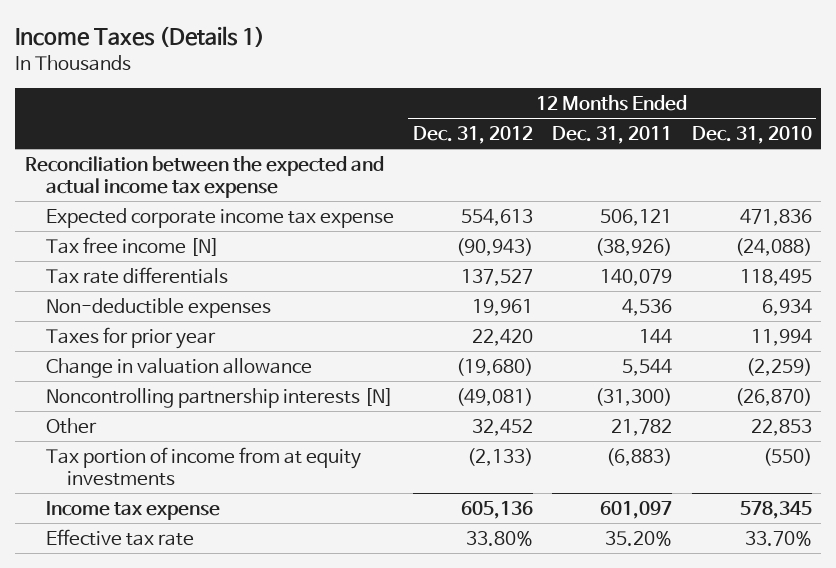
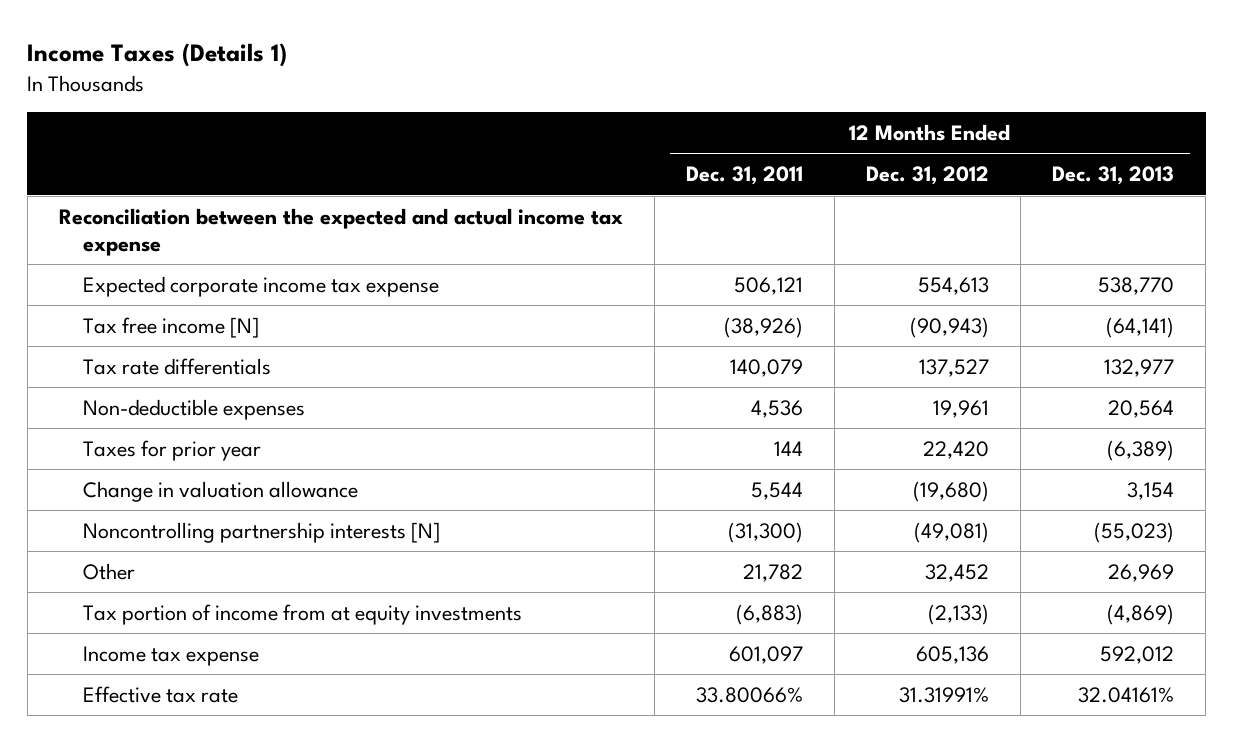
[691,126,812,145] Dec. 31, 2010 -> none
none -> [1052,166,1175,186] Dec. 31, 2013
[466,530,534,546] 33.80% -> [898,686,989,703] 31.31991%
[605,530,673,546] 35.20% -> [695,686,803,703] 33.80066%

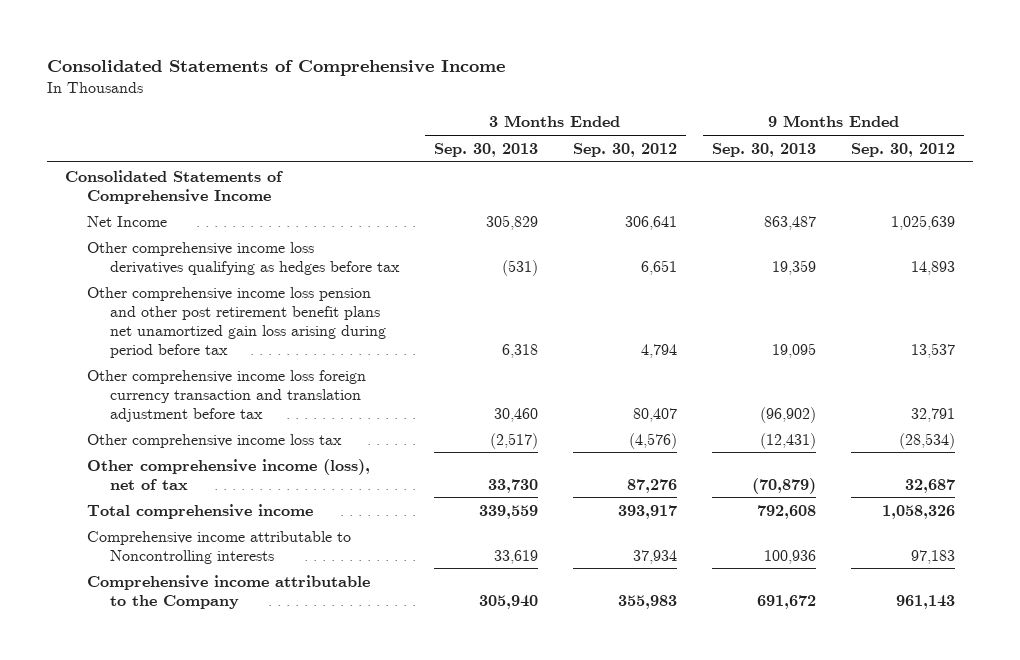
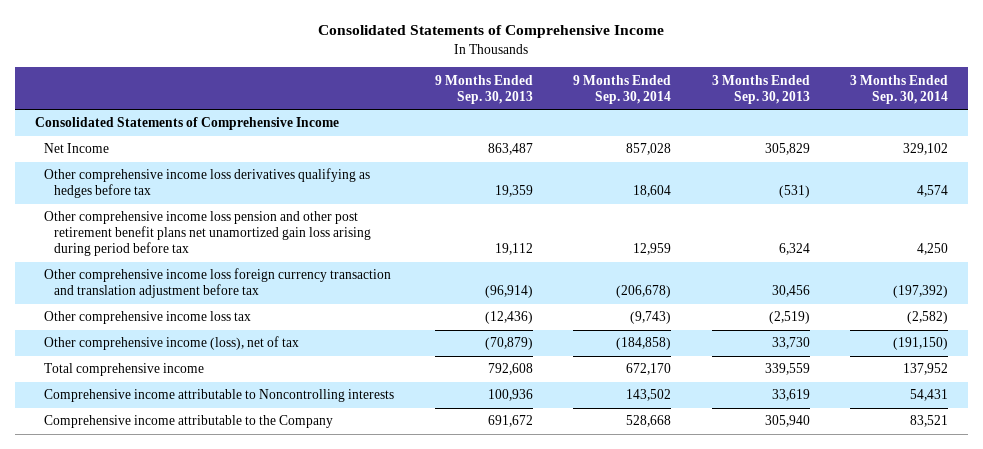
[572,142,677,157] Sep. 30, 2012 -> none
[851,142,956,157] Sep. 30, 2012 -> none
none -> [573,74,672,104] 9 Months Ended Sep. 30, 2014
none -> [850,74,949,104] 3 Months Ended Sep. 30, 2014
[501,343,538,358] 6,318 -> [778,243,810,256] 6,324
[772,342,817,358] 19,095 -> [494,243,533,256] 19,112
[493,407,538,422] 30,460 -> [771,285,810,298] 30,456
[760,406,817,423] (96,902) -> [484,285,533,299] (96,914)
[489,432,538,449] (2,517) -> [768,311,810,325] (2,519)
[760,432,817,449] (12,431) -> [484,311,533,325] (12,436)

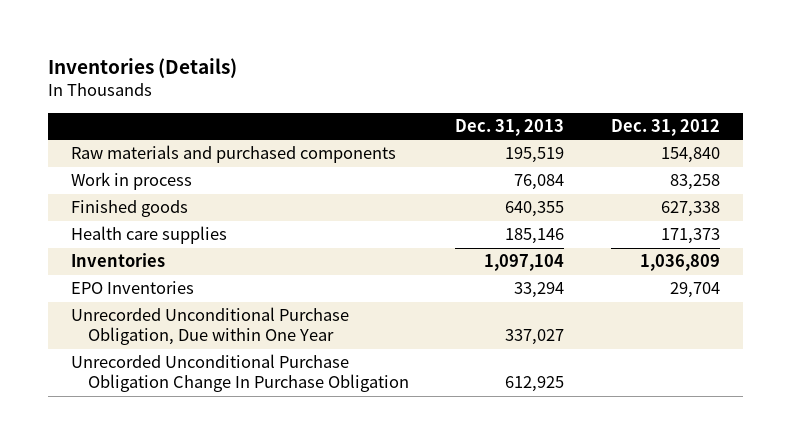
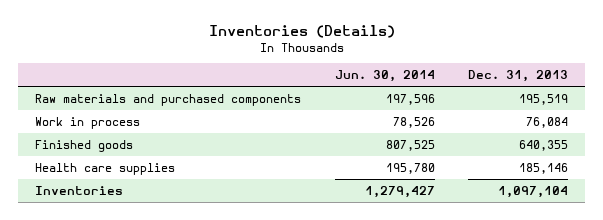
[610,119,720,137] Dec. 31, 2012 -> none
none -> [334,70,435,83] Jun. 30, 2014
[71,281,195,295] EPO Inventories -> none
[71,307,350,346] Unrecorded Unconditional Purchase Obligation, Due within One Year -> none
[71,354,409,393] Unrecorded Unconditional Purchase Obligation Change In Purchase Obligation -> none

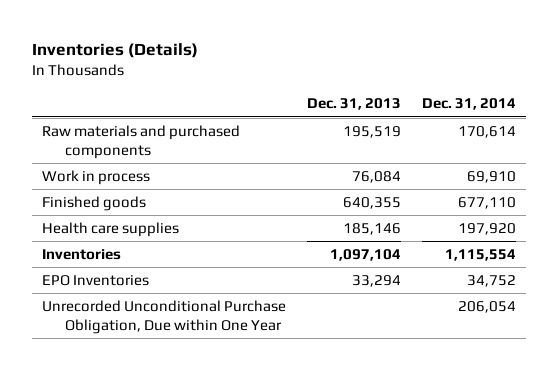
[334,70,435,83] Jun. 30, 2014 -> none
none -> [421,98,516,111] Dec. 31, 2014
none -> [42,275,150,287] EPO Inventories
none -> [42,300,287,334] Unrecorded Unconditional Purchase Obligation, Due within One Year

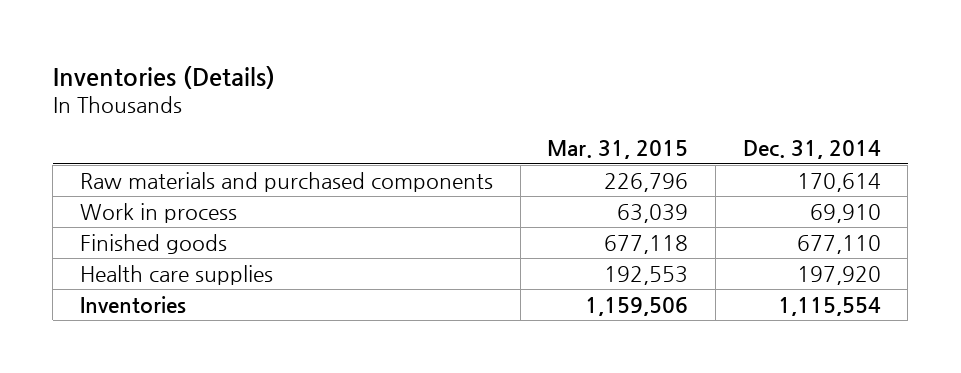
[307,98,402,111] Dec. 31, 2013 -> none
none -> [547,140,689,160] Mar. 31, 2015
[42,275,150,287] EPO Inventories -> none
[42,300,287,334] Unrecorded Unconditional Purchase Obligation, Due within One Year -> none

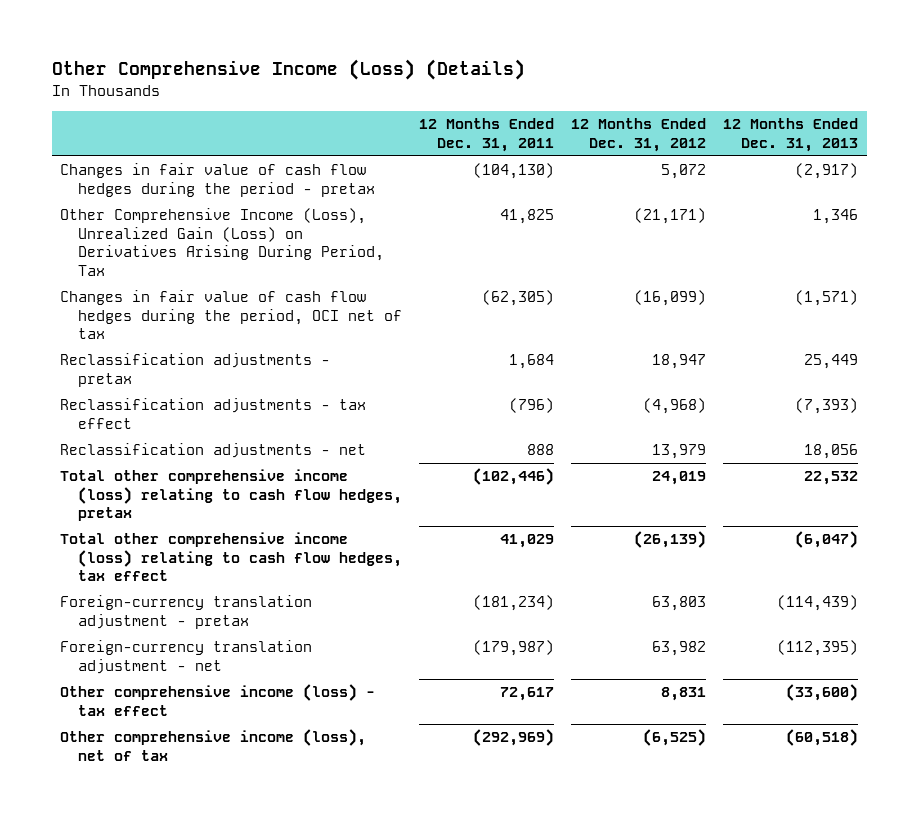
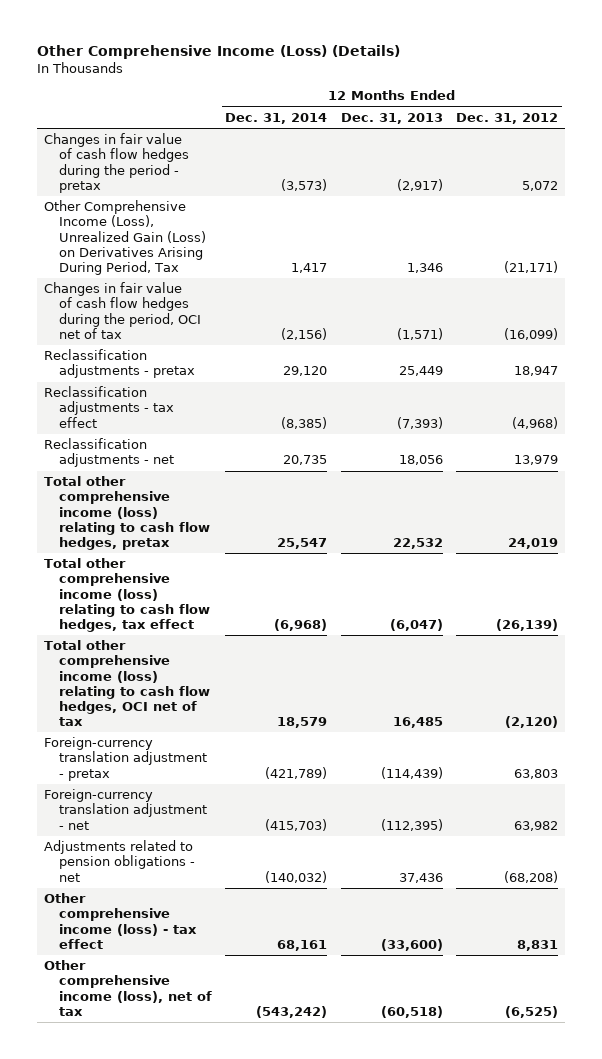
[419,118,555,152] 12 Months Ended Dec. 31, 2011 -> none
none -> [225,112,328,124] Dec. 31, 2014
none -> [43,640,210,727] Total other comprehensive income (loss) relating to cash flow hedges, OCI net of tax
none -> [43,840,195,882] Adjustments related to pension obligations - net

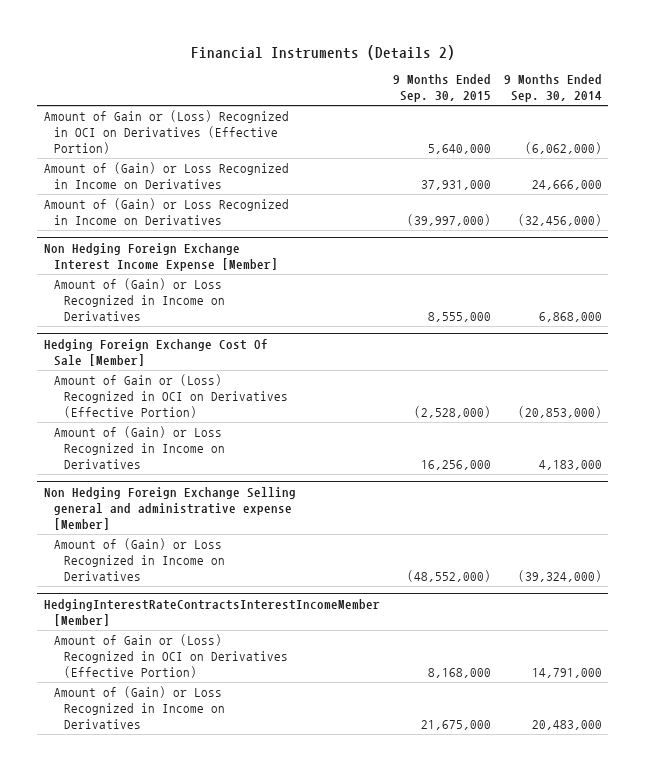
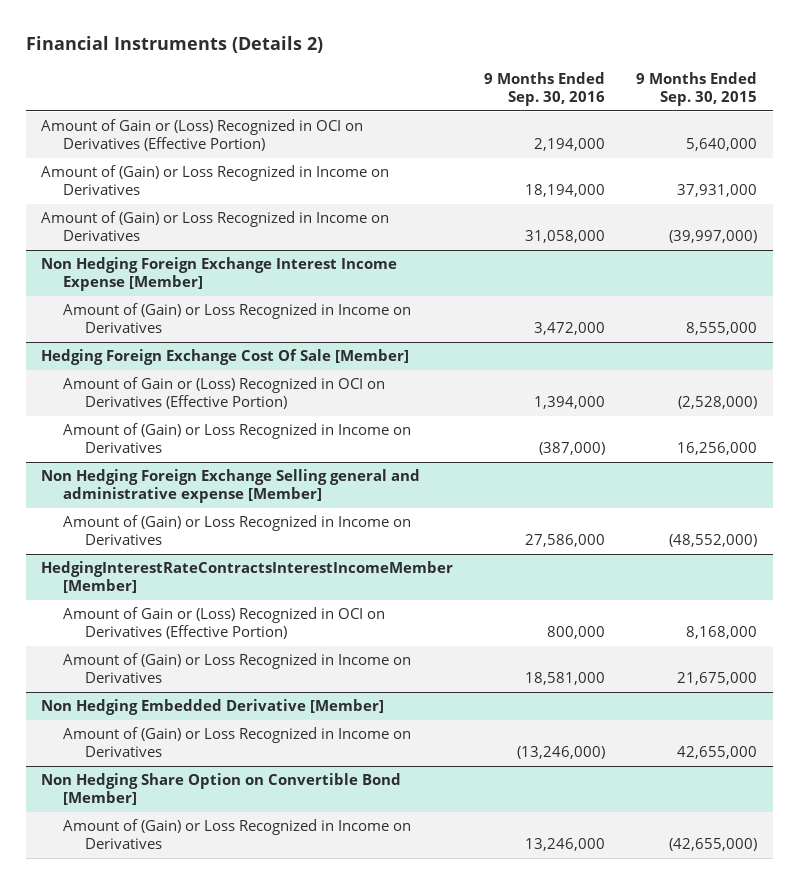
[503,74,602,103] 9 Months Ended Sep. 30, 2014 -> none
none -> [484,72,606,107] 9 Months Ended Sep. 30, 2016
none -> [41,699,385,716] Non Hedging Embedded Derivative [Member]
none -> [63,727,412,758] Amount of (Gain) or Loss Recognized in Income on Derivatives
none -> [41,773,402,806] Non Hedging Share Option on Convertible Bond [Member]
none -> [63,819,412,850] Amount of (Gain) or Loss Recognized in Income on Derivatives

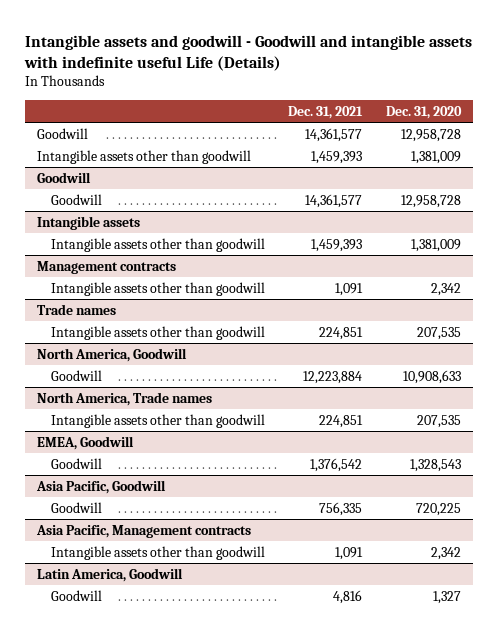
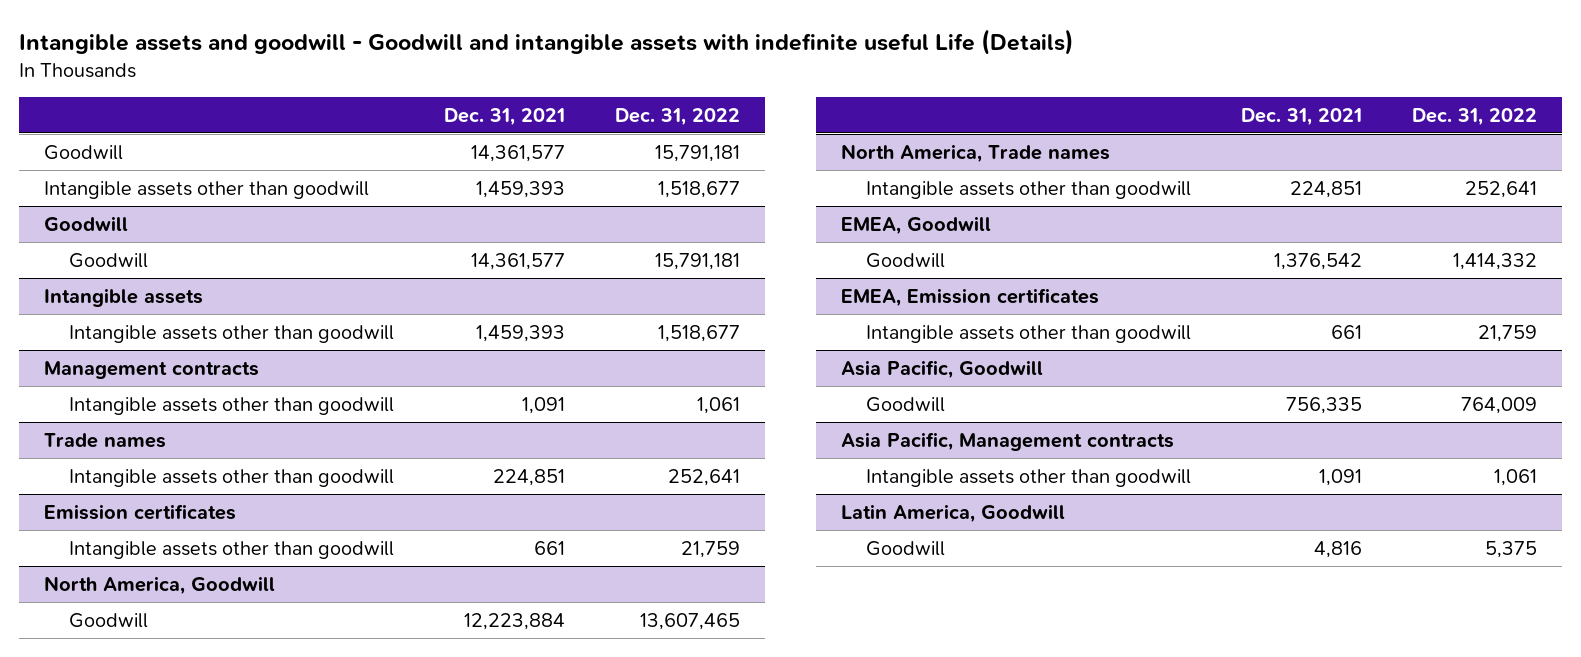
[385,105,462,119] Dec. 31, 2020 -> none
none -> [615,107,741,126] Dec. 31, 2022
none -> [43,503,236,520] Emission certificates
none -> [68,540,394,559] Intangible assets other than goodwill
none -> [840,287,1099,307] EMEA, Emission certificates
none -> [865,324,1191,343] Intangible assets other than goodwill

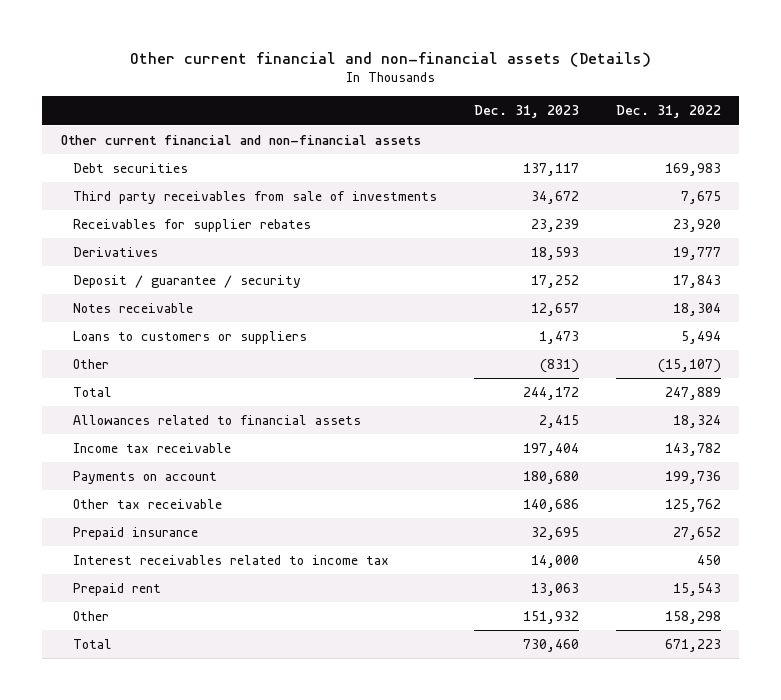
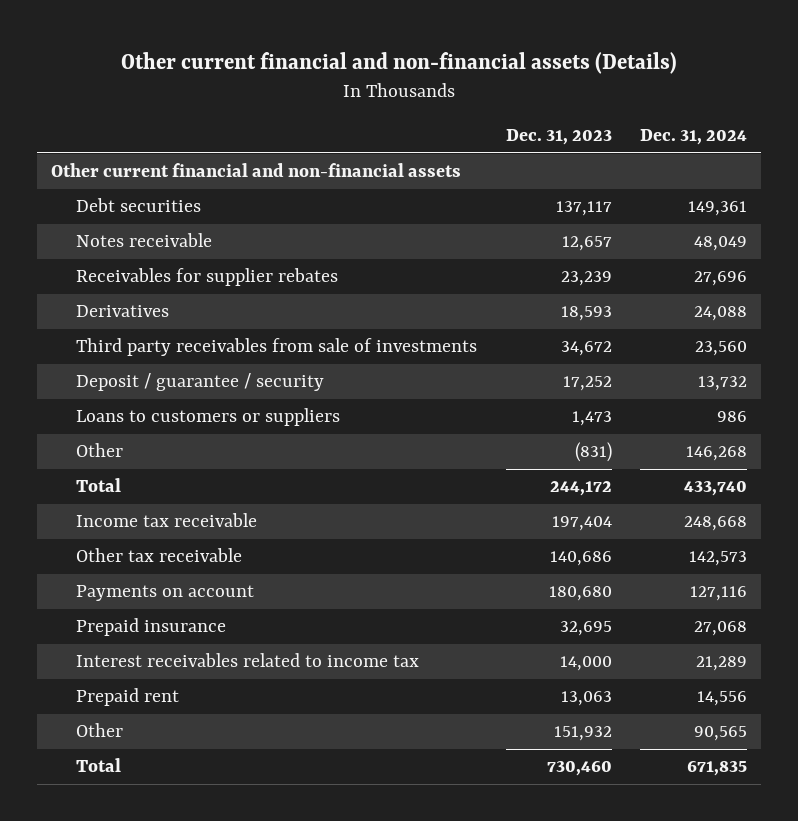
[615,105,721,119] Dec. 31, 2022 -> none
none -> [640,129,748,146] Dec. 31, 2024
[73,302,194,313] Notes receivable -> [76,233,213,248] Notes receivable
[73,190,438,204] Third party receivables from sale of investments -> [76,338,478,357] Third party receivables from sale of investments
[73,414,362,425] Allowances related to financial assets -> none
[73,470,218,484] Payments on account -> [76,585,255,602] Payments on account

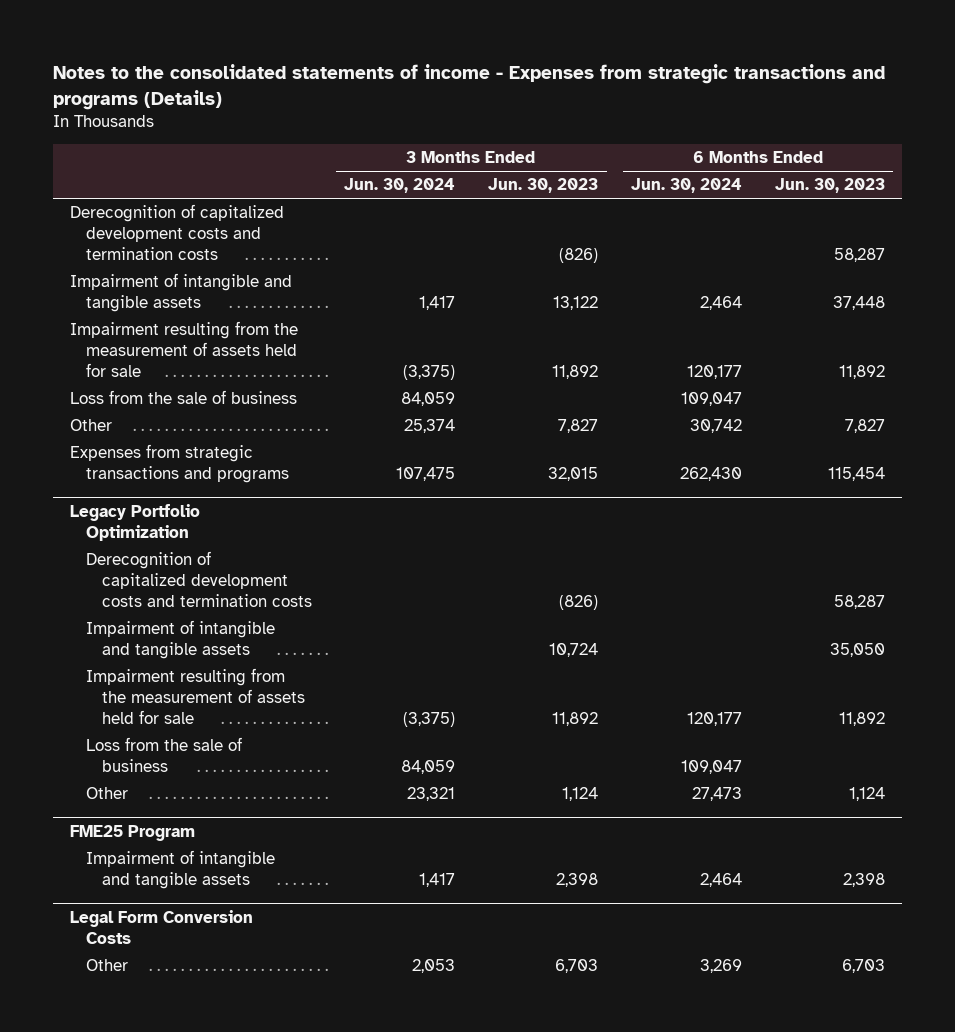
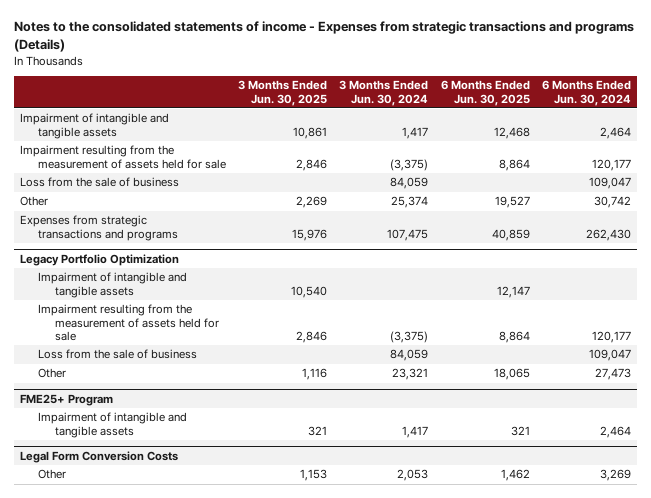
[488,178,599,194] Jun. 30, 2023 -> none
[775,178,886,194] Jun. 30, 2023 -> none
none -> [238,80,328,106] 3 Months Ended Jun. 30, 2025
none -> [440,80,530,106] 6 Months Ended Jun. 30, 2025
[69,204,284,261] Derecognition of capitalized development costs and termination costs -> none
[85,551,312,608] Derecognition of capitalized development costs and termination costs -> none
[69,824,195,841] FME25 Program -> [19,393,113,406] FME25+ Program

